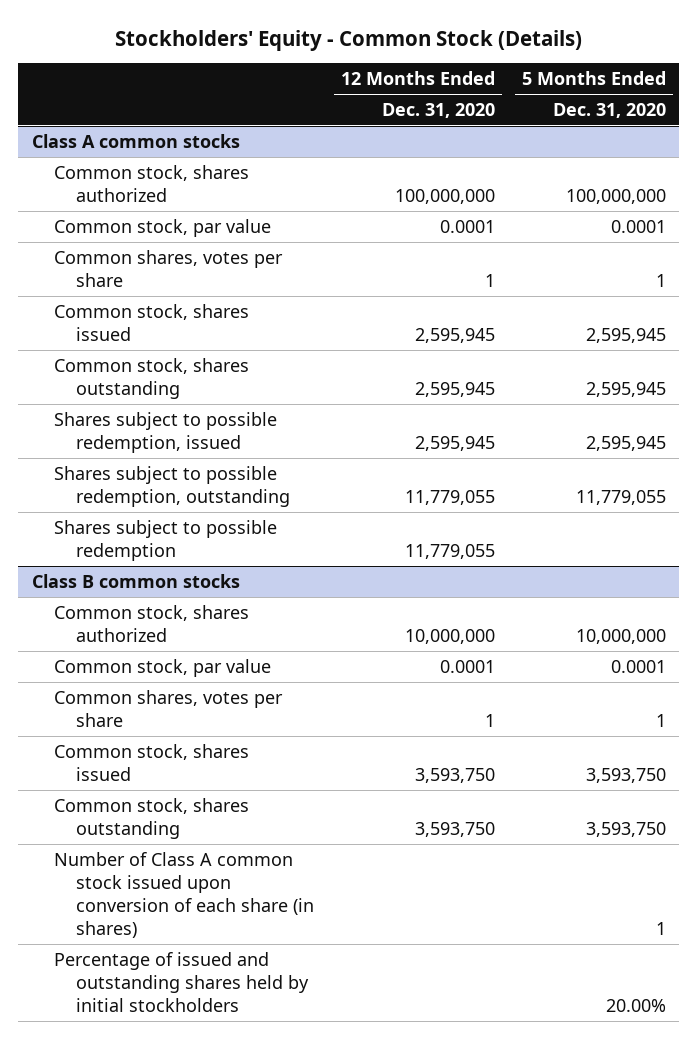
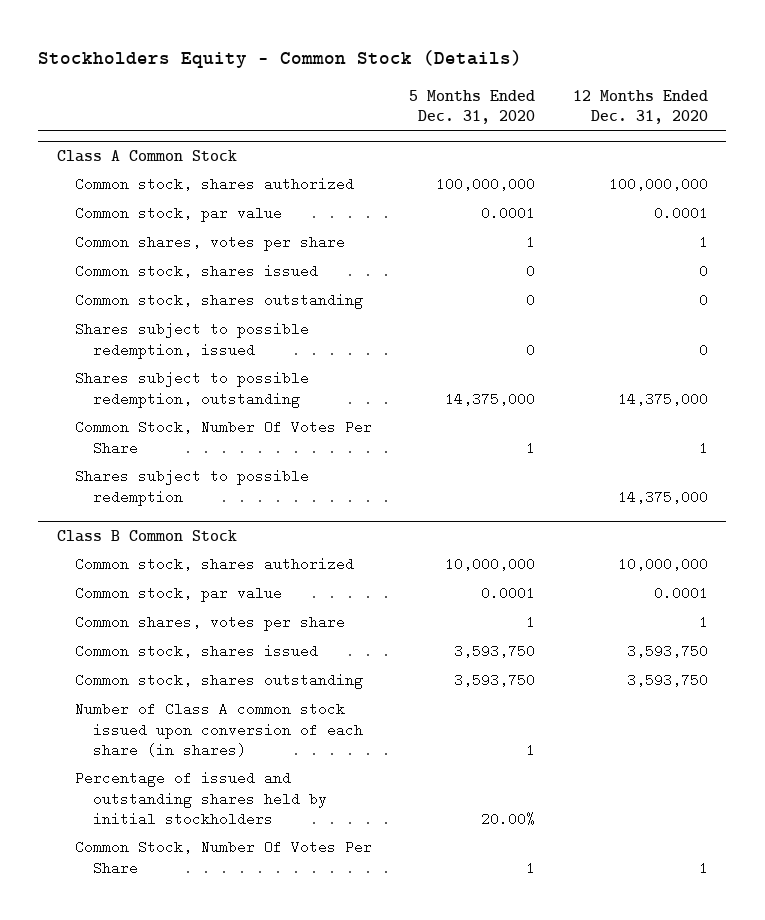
[114,29,582,51] Stockholders' Equity - Common Stock (Details) -> [38,50,523,69] Stockholders Equity - Common Stock (Details)
[31,133,240,148] Class A common stocks -> [56,149,237,162] Class A Common Stock
[414,327,495,343] 2,595,945 -> [698,264,708,279] 0
[585,327,666,343] 2,595,945 -> [526,264,536,279] 0
[414,381,495,397] 2,595,945 -> [698,293,708,308] 0
[585,381,666,397] 2,595,945 -> [526,293,536,308] 0
[414,435,495,451] 2,595,945 -> [698,342,708,357] 0
[585,435,666,451] 2,595,945 -> [526,342,536,357] 0
[404,489,495,505] 11,779,055 -> [617,391,708,406] 14,375,000
[575,489,666,505] 11,779,055 -> [445,391,536,406] 14,375,000
none -> [75,420,373,455] Common Stock, Number Of Votes Per Share
[404,543,495,559] 11,779,055 -> [617,489,708,504] 14,375,000
[31,573,240,588] Class B common stocks -> [56,529,237,542] Class B Common Stock
none -> [75,840,373,875] Common Stock, Number Of Votes Per Share

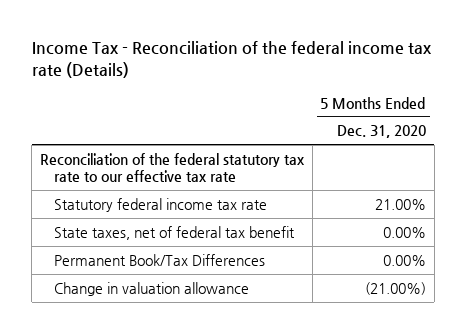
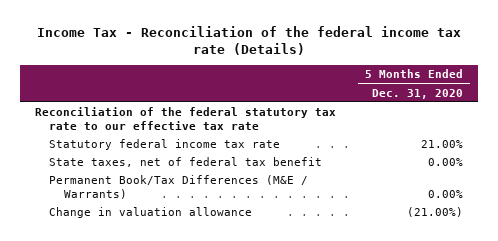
[54,253,266,266] Permanent Book/Tax Differences -> [49,175,309,200] Permanent Book/Tax Differences (M&E / Warrants)

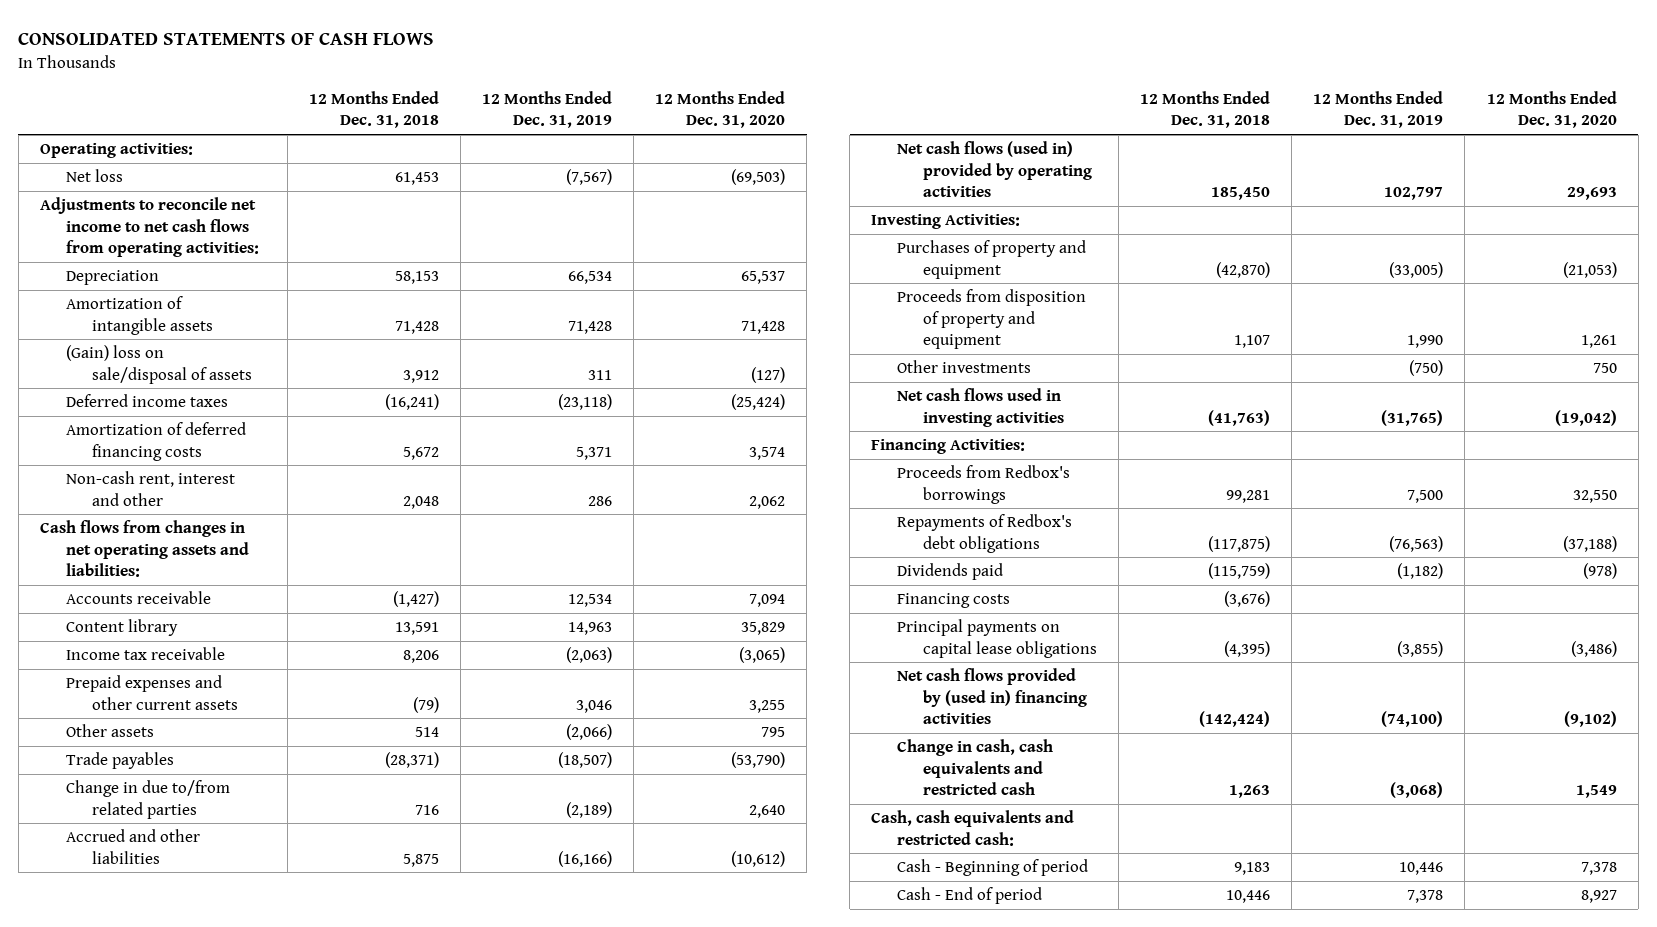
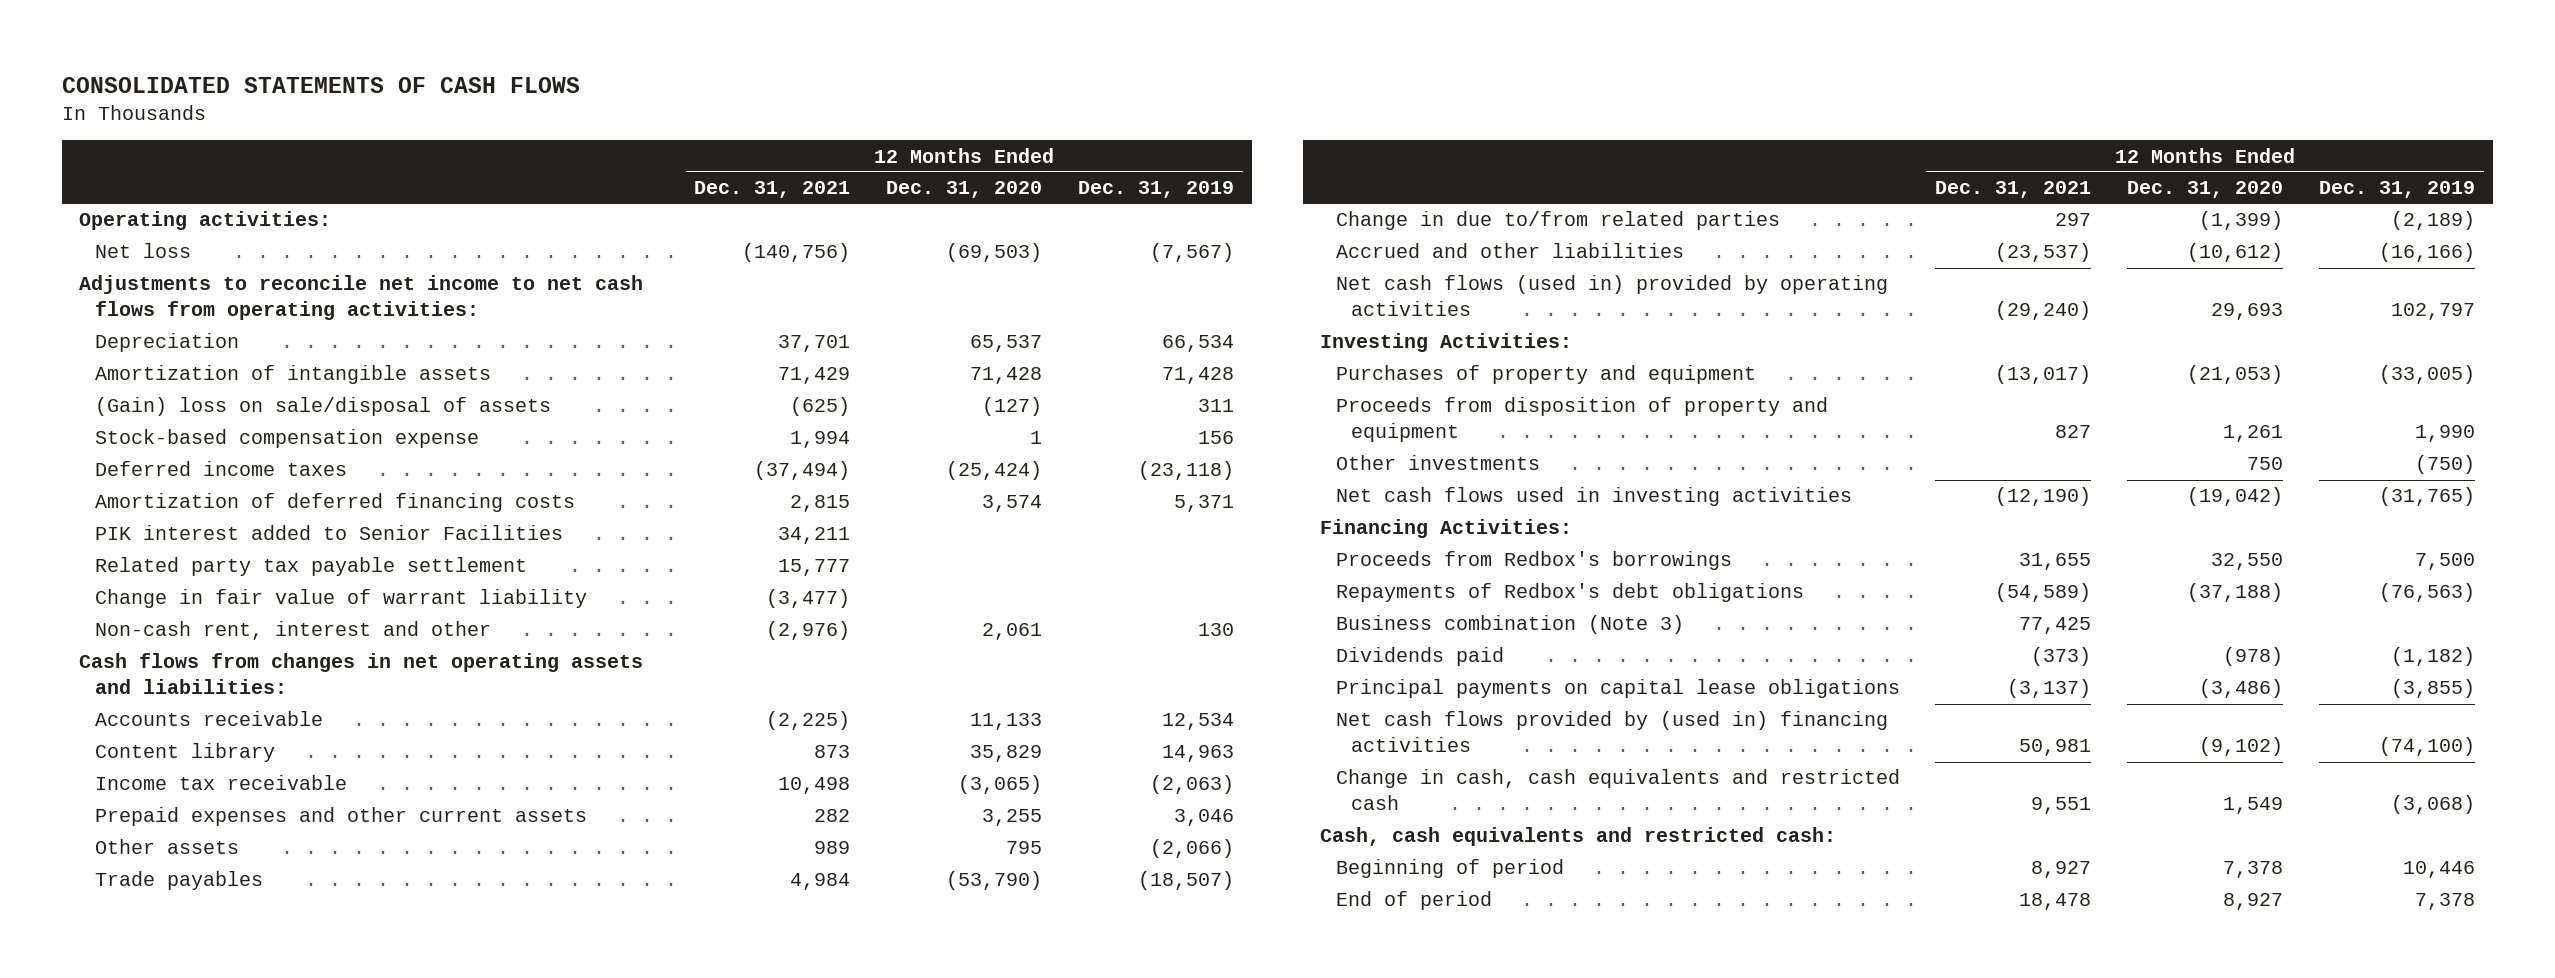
[309,91,440,129] 12 Months Ended Dec. 31, 2018 -> none
none -> [694,181,851,199] Dec. 31, 2021
none -> [94,429,479,449] Stock-based compensation expense
none -> [94,525,563,541] PIK interest added to Senior Facilities
none -> [94,557,527,577] Related party tax payable settlement
none -> [94,589,587,609] Change in fair value of warrant liability
[588,495,613,506] 286 -> [1198,623,1235,637] 130
[749,495,786,509] 2,062 -> [982,623,1043,641] 2,061
[749,594,786,608] 7,094 -> [970,713,1043,731] 11,133
[749,804,786,818] 2,640 -> [2199,211,2284,231] (1,399)
none -> [1335,615,1684,635] Business combination (Note 3)
[897,593,1011,609] Financing costs -> none
[897,859,1089,877] Cash - Beginning of period -> [1335,859,1564,879] Beginning of period
[897,887,1043,905] Cash - End of period -> [1335,891,1492,911] End of period

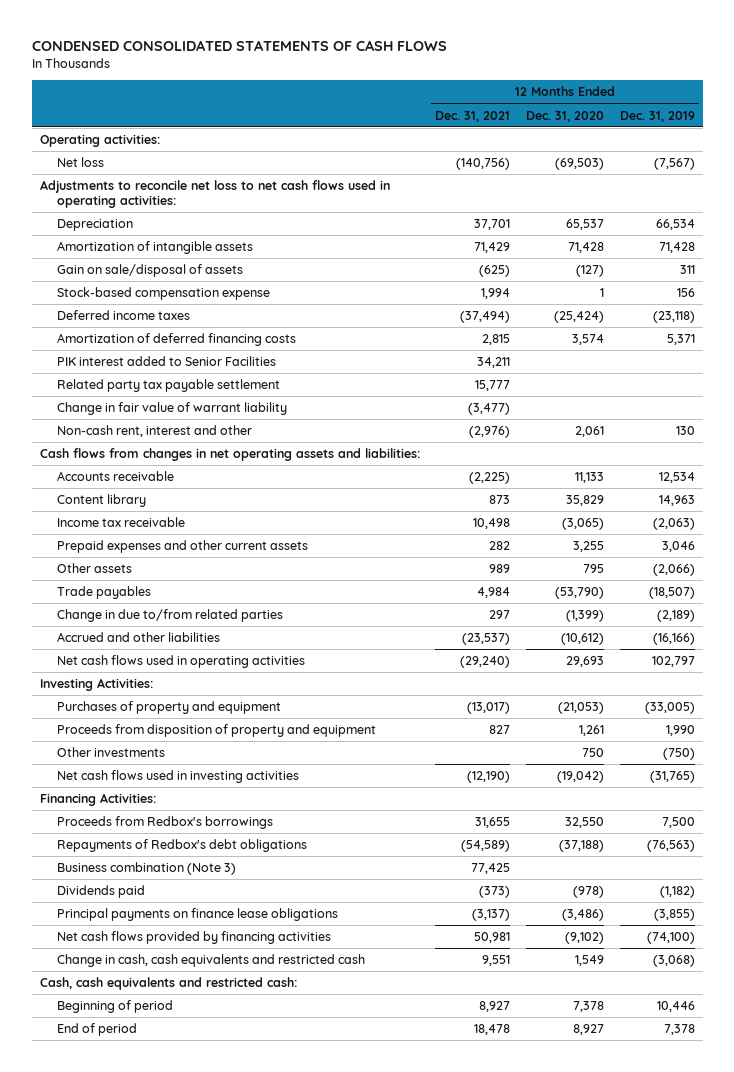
[61,76,580,93] CONSOLIDATED STATEMENTS OF CASH FLOWS -> [31,40,447,52] CONDENSED CONSOLIDATED STATEMENTS OF CASH FLOWS
[79,275,644,321] Adjustments to reconcile net income to net cash flows from operating activities: -> [39,180,390,209] Adjustments to reconcile net loss to net cash flows used in operating activities:
[94,397,551,417] (Gain) loss on sale/disposal of assets -> [57,264,244,278] Gain on sale/disposal of assets
[1335,275,1888,317] Net cash flows (used in) provided by operating activities -> [57,655,306,669] Net cash flows used in operating activities
[1335,679,1900,699] Principal payments on capital lease obligations -> [57,908,339,922] Principal payments on finance lease obligations
[1335,711,1888,753] Net cash flows provided by (used in) financing activities -> [57,931,332,945] Net cash flows provided by financing activities

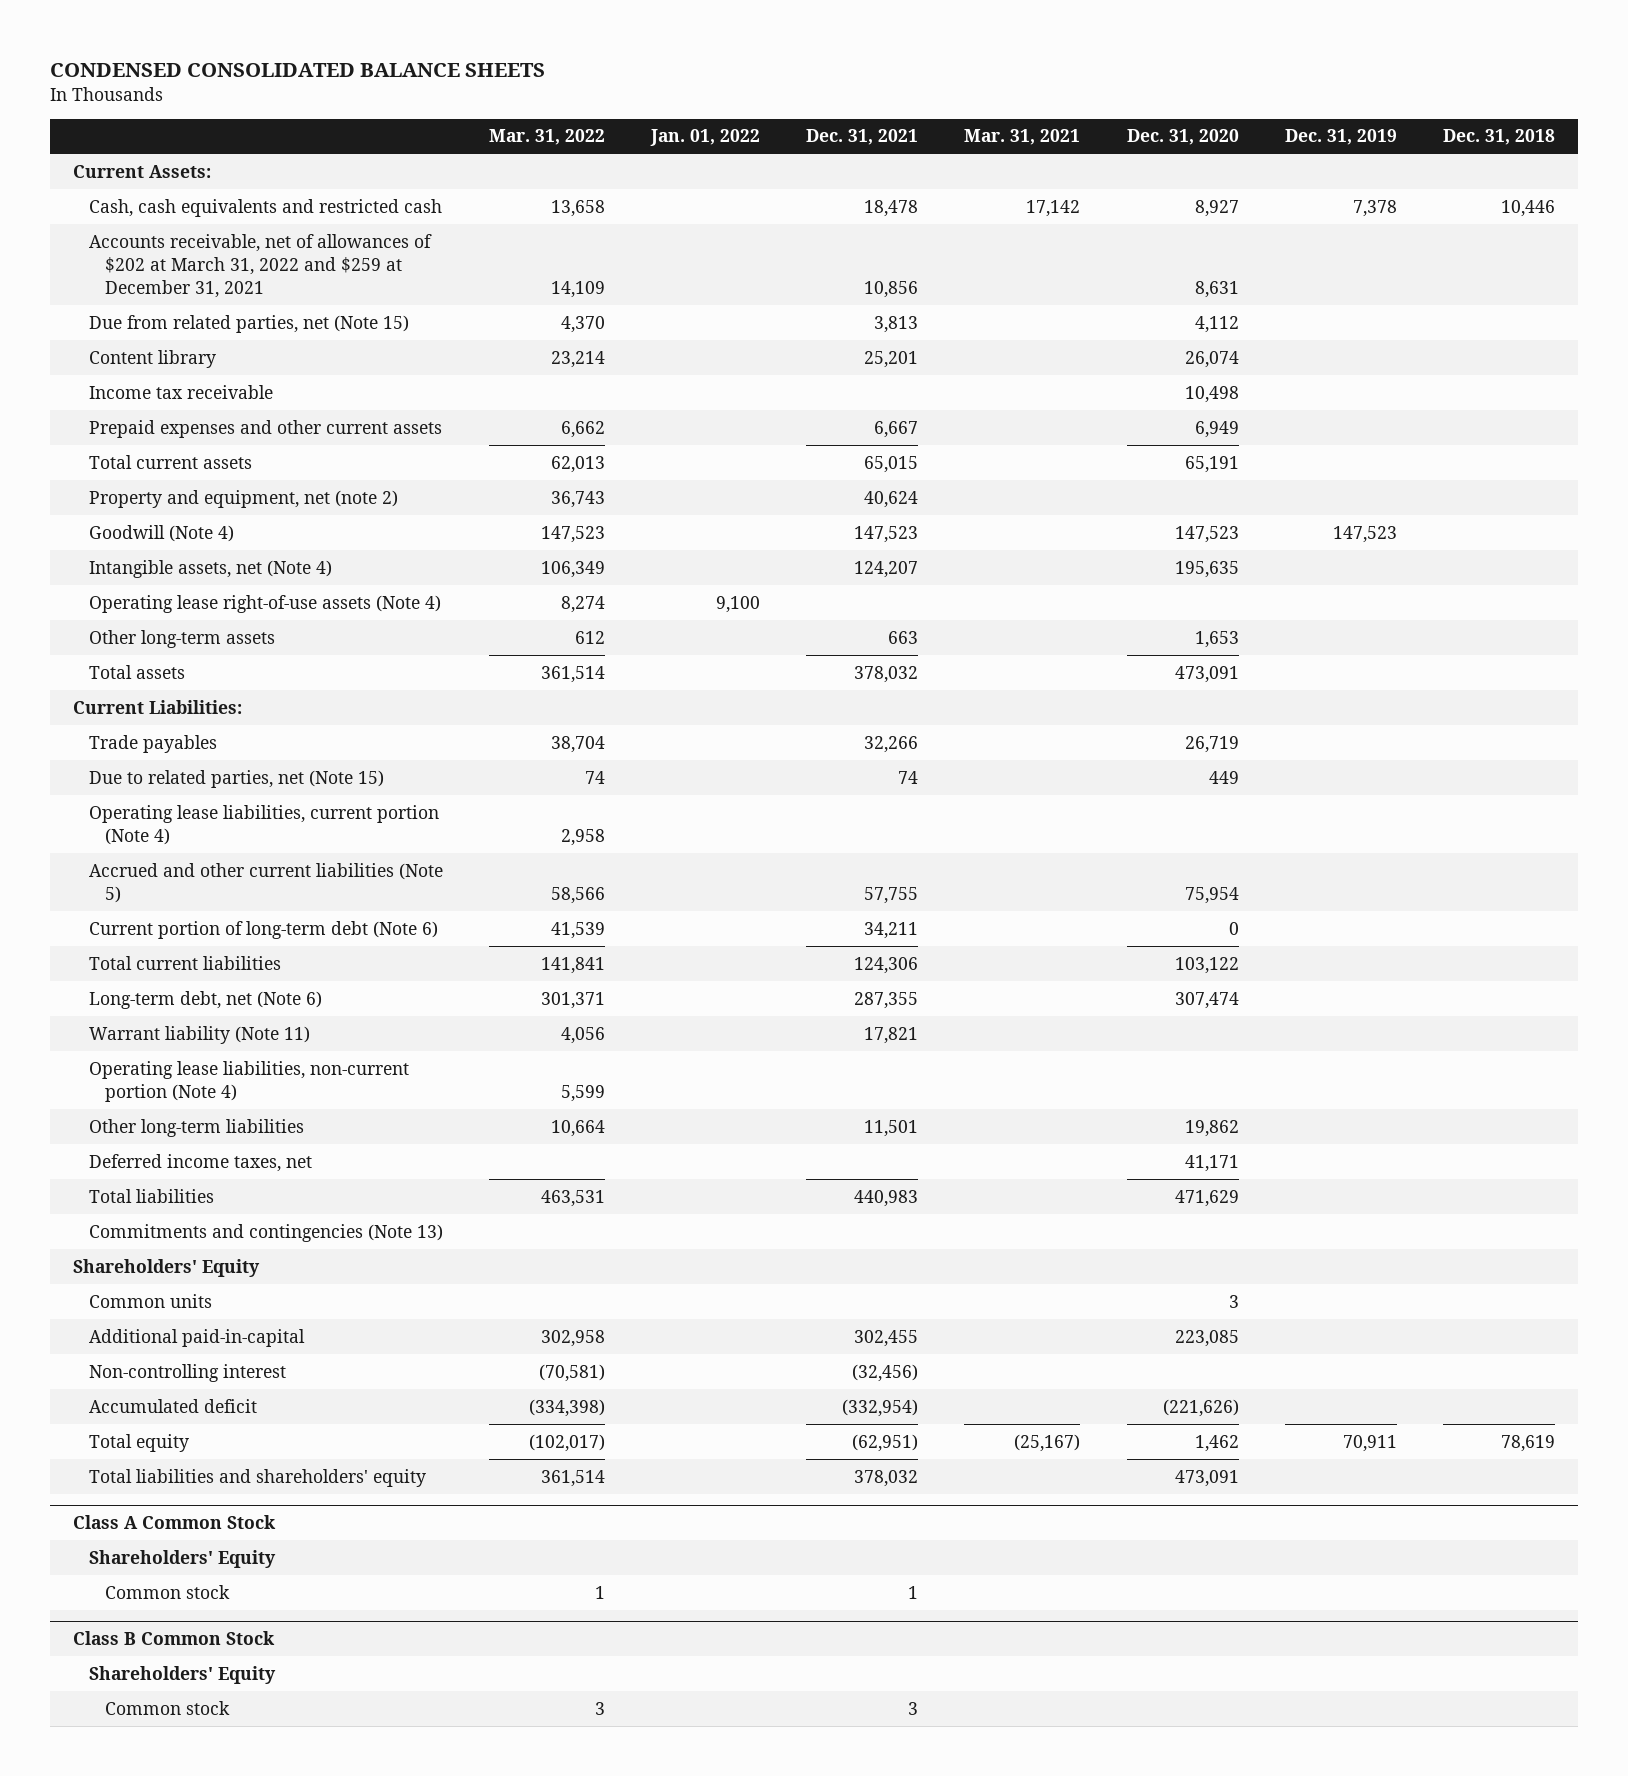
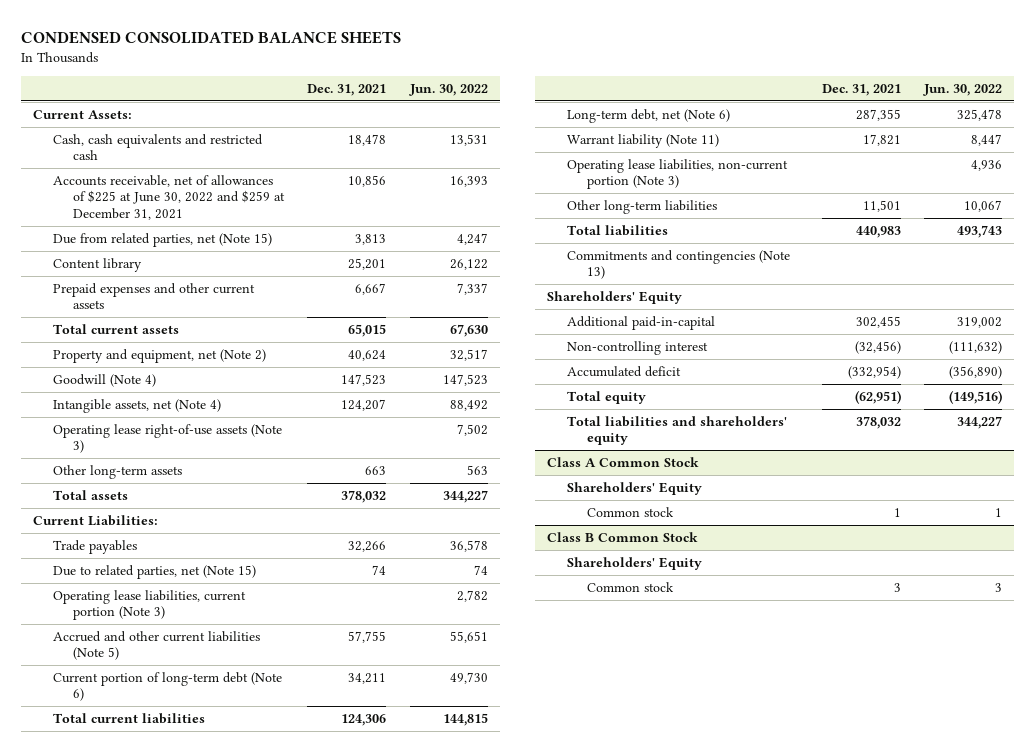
[488,129,605,146] Mar. 31, 2022 -> none
[650,129,761,147] Jan. 01, 2022 -> none
[964,129,1081,146] Mar. 31, 2021 -> none
[1126,129,1239,146] Dec. 31, 2020 -> none
[1284,129,1397,146] Dec. 31, 2019 -> none
[1443,129,1556,146] Dec. 31, 2018 -> none
none -> [408,84,488,97] Jun. 30, 2022
[88,233,432,298] Accounts receivable, net of allowances of $202 at March 31, 2022 and $259 at December 31, 2021 -> [52,174,285,221] Accounts receivable, net of allowances of $225 at June 30, 2022 and $259 at December 31, 2021
[88,384,273,399] Income tax receivable -> none
[88,489,398,508] Property and equipment, net (note 2) -> [52,348,266,363] Property and equipment, net (Note 2)
[88,594,441,613] Operating lease right-of-use assets (Note 4) -> [52,423,282,454] Operating lease right-of-use assets (Note 3)
[88,804,439,845] Operating lease liabilities, current portion (Note 4) -> [52,589,246,621] Operating lease liabilities, current portion (Note 3)
[88,1060,409,1102] Operating lease liabilities, non-current portion (Note 4) -> [567,158,789,190] Operating lease liabilities, non-current portion (Note 3)
[88,1153,312,1172] Deferred income taxes, net -> none
[88,1293,212,1308] Common units -> none

